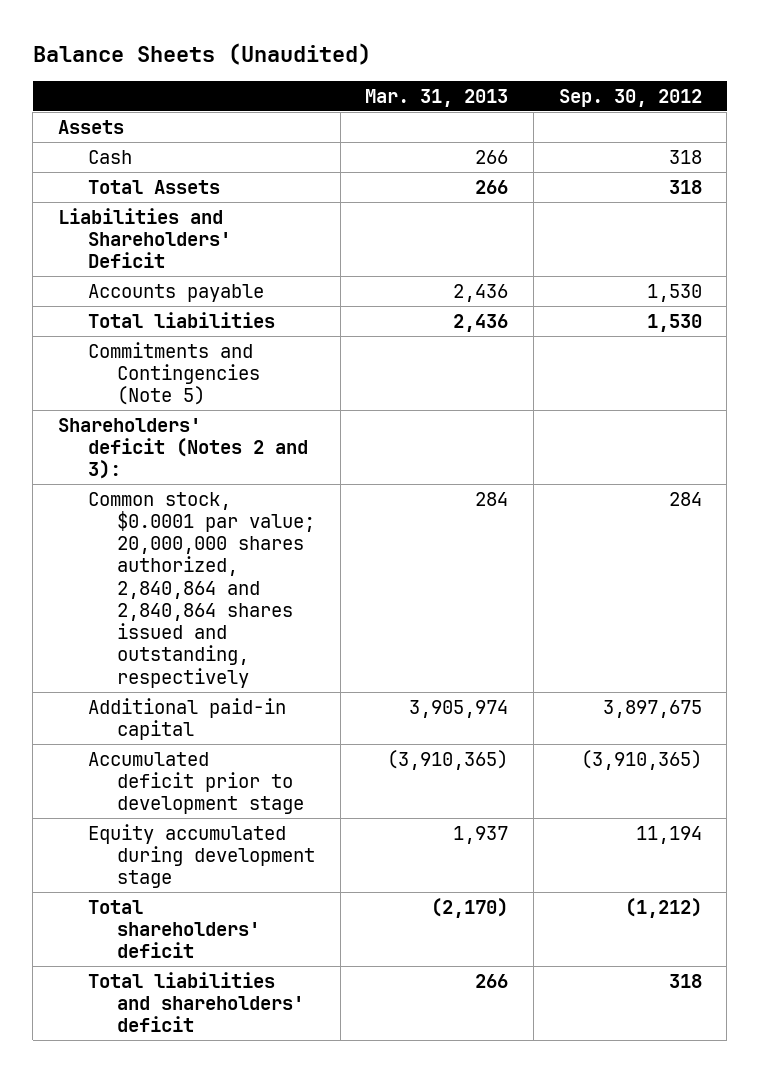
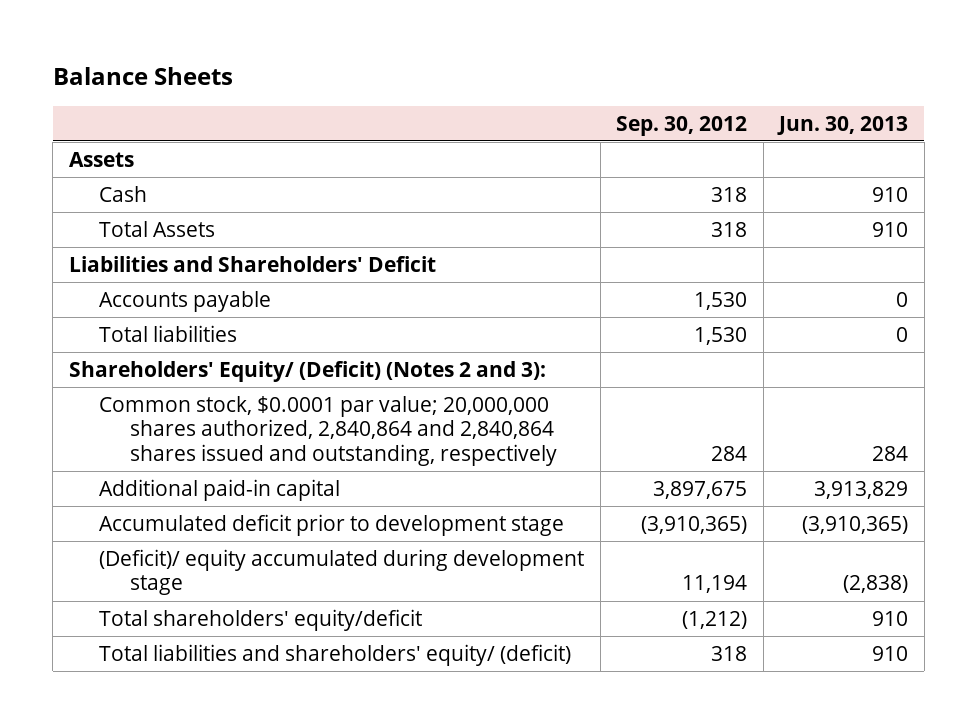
[32,43,371,66] Balance Sheets (Unaudited) -> [52,66,233,85] Balance Sheets
[365,88,509,107] Mar. 31, 2013 -> none
none -> [777,115,909,135] Jun. 30, 2013
[87,341,261,406] Commitments and Contingencies (Note 5) -> none
[58,417,308,480] Shareholders' deficit (Notes 2 and 3): -> [68,360,546,382] Shareholders' Equity/ (Deficit) (Notes 2 and 3):
[87,823,316,889] Equity accumulated during development stage -> [99,548,585,596] (Deficit)/ equity accumulated during development stage
[87,899,261,959] Total shareholders' deficit -> [99,608,423,631] Total shareholders' equity/deficit
[87,971,305,1033] Total liabilities and shareholders' deficit -> [99,643,572,666] Total liabilities and shareholders' equity/ (deficit)

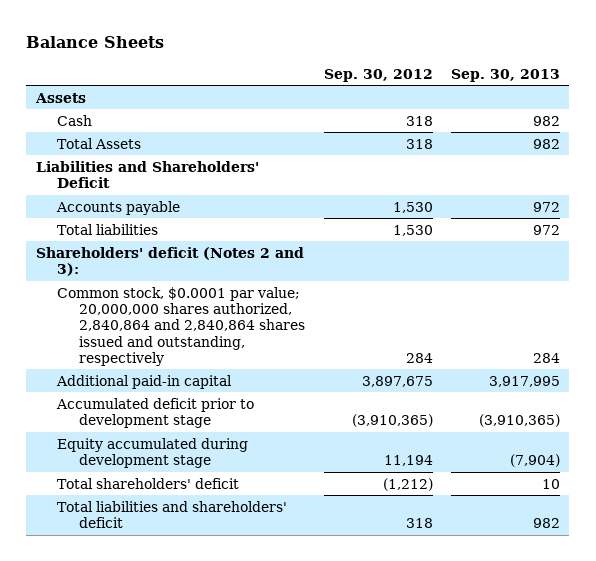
[777,115,909,135] Jun. 30, 2013 -> none
none -> [451,68,561,82] Sep. 30, 2013
[68,360,546,382] Shareholders' Equity/ (Deficit) (Notes 2 and 3): -> [35,246,304,277] Shareholders' deficit (Notes 2 and 3):
[99,548,585,596] (Deficit)/ equity accumulated during development stage -> [57,437,249,469] Equity accumulated during development stage
[99,608,423,631] Total shareholders' equity/deficit -> [57,477,240,489] Total shareholders' deficit
[99,643,572,666] Total liabilities and shareholders' equity/ (deficit) -> [57,500,288,529] Total liabilities and shareholders' deficit

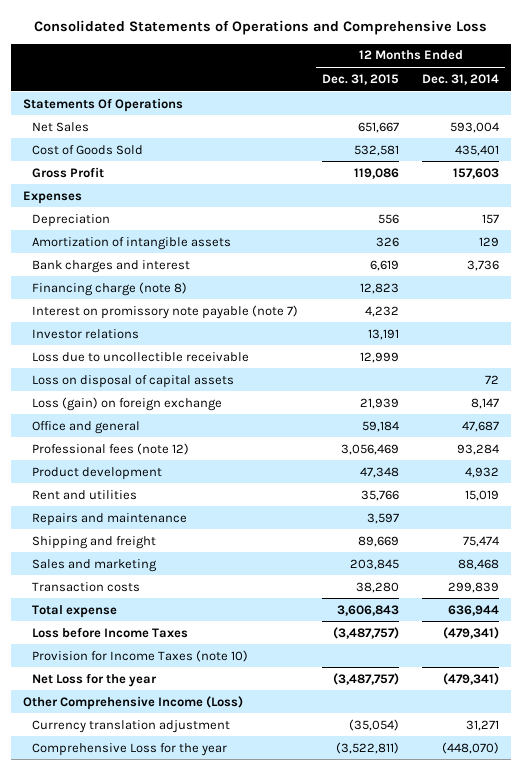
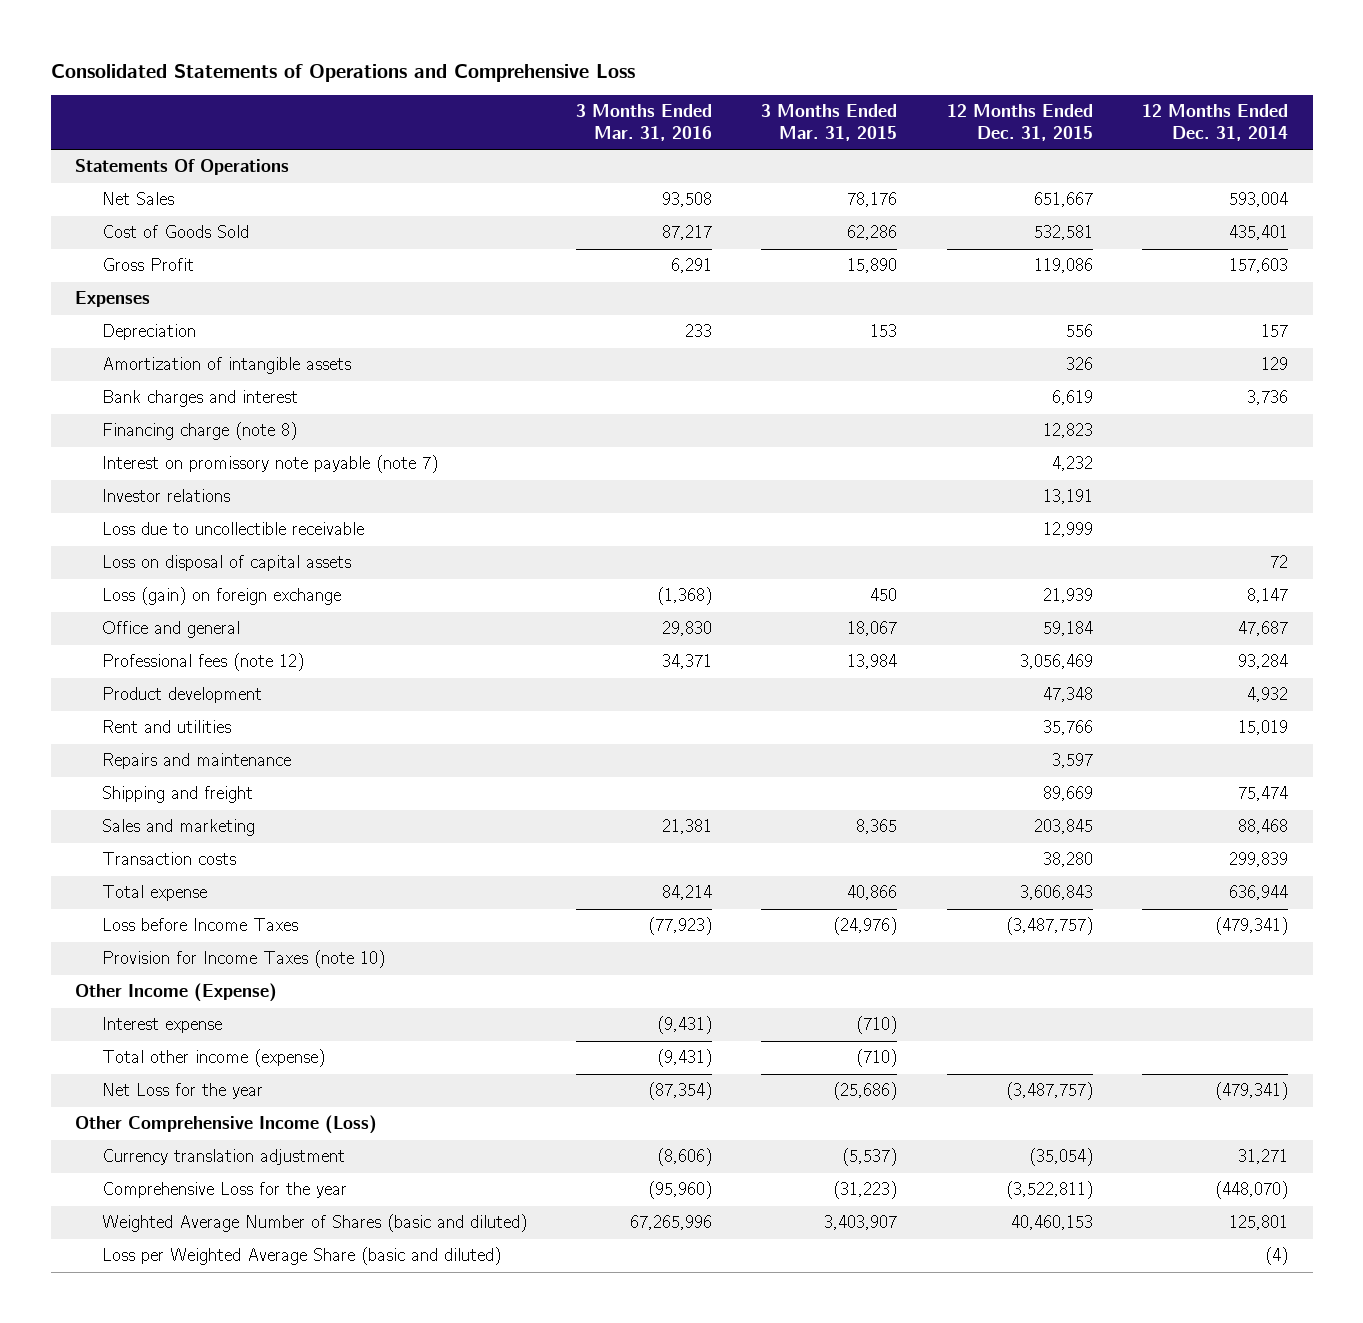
none -> [575,104,712,141] 3 Months Ended Mar. 31, 2016
none -> [761,104,898,141] 3 Months Ended Mar. 31, 2015
none -> [75,983,278,1003] Other Income (Expense)
none -> [101,1017,222,1034] Interest expense
none -> [101,1049,325,1068] Total other income (expense)
none -> [101,1214,527,1233] Weighted Average Number of Shares (basic and diluted)
none -> [101,1247,501,1266] Loss per Weighted Average Share (basic and diluted)

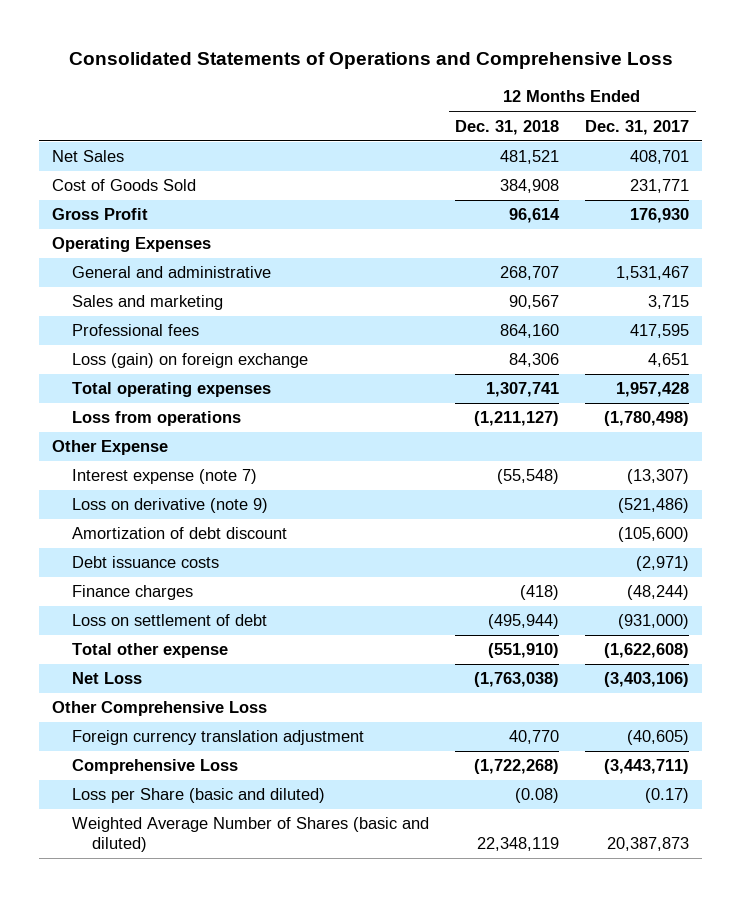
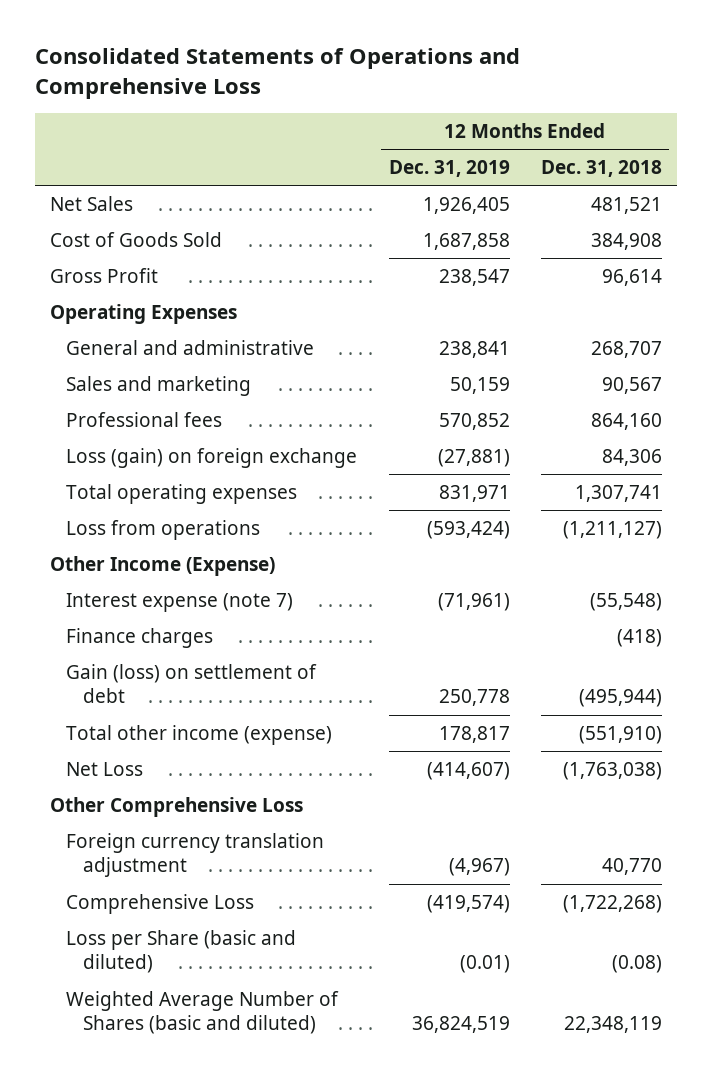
[585,119,690,135] Dec. 31, 2017 -> none
none -> [388,160,510,178] Dec. 31, 2019
[52,440,169,456] Other Expense -> [50,556,276,577] Other Income (Expense)
[72,498,269,514] Loss on derivative (note 9) -> none
[72,527,288,540] Amortization of debt discount -> none
[72,556,220,569] Debt issuance costs -> none
[72,614,268,627] Loss on settlement of debt -> [66,664,318,704] Gain (loss) on settlement of debt
[72,643,229,659] Total other expense -> [66,725,333,746] Total other income (expense)

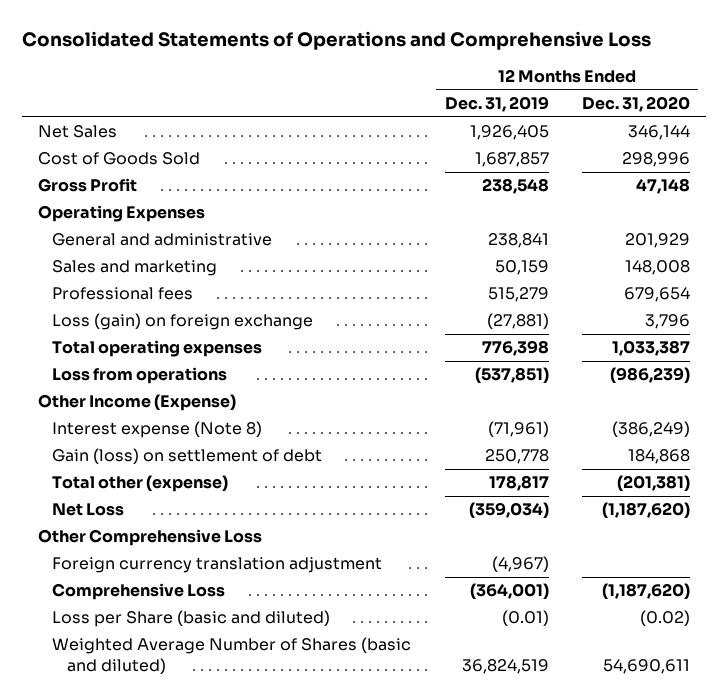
[540,160,662,178] Dec. 31, 2018 -> none
none -> [581,96,690,113] Dec. 31, 2020
[422,233,510,251] 1,687,858 -> [474,152,549,168] 1,687,857
[438,269,510,287] 238,547 -> [481,178,549,195] 238,548
[438,413,510,431] 570,852 -> [487,287,549,303] 515,279
[438,485,510,503] 831,971 -> [481,340,549,357] 776,398
[426,521,510,540] (593,424) -> [474,367,549,384] (537,851)
[66,628,214,649] Finance charges -> none
[66,593,294,613] Interest expense (note 7) -> [52,421,263,439] Interest expense (Note 8)
[66,725,333,746] Total other income (expense) -> [52,475,229,493] Total other (expense)
[426,762,510,781] (414,607) -> [468,502,549,519] (359,034)
[426,895,510,914] (419,574) -> [469,583,549,600] (364,001)

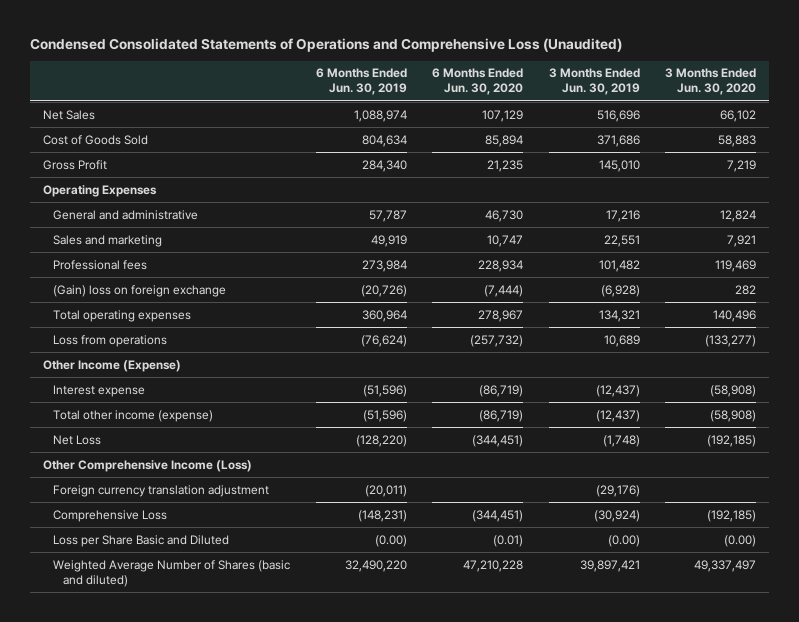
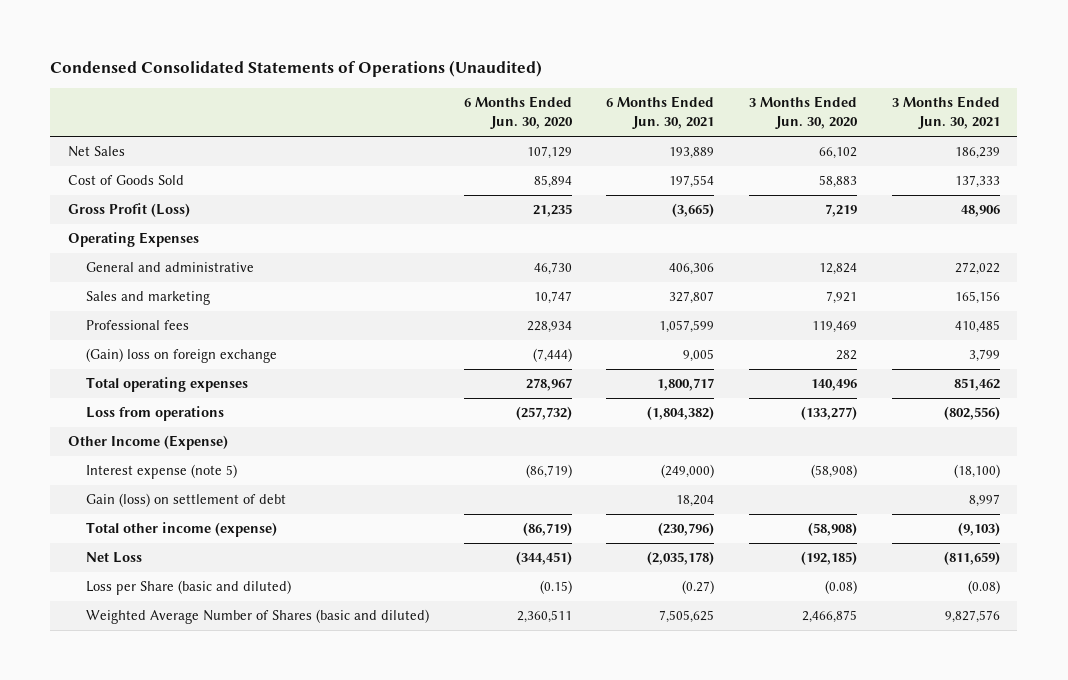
[29,37,622,52] Condensed Consolidated Statements of Operations and Comprehensive Loss (Unaudited) -> [50,60,543,78] Condensed Consolidated Statements of Operations (Unaudited)
[315,68,407,96] 6 Months Ended Jun. 30, 2019 -> none
[548,68,640,96] 3 Months Ended Jun. 30, 2019 -> none
none -> [606,96,715,130] 6 Months Ended Jun. 30, 2021
none -> [892,96,1001,130] 3 Months Ended Jun. 30, 2021
[42,159,107,170] Gross Profit -> [67,203,190,218] Gross Profit (Loss)
[52,384,145,397] Interest expense -> [85,464,237,480] Interest expense (note 5)
none -> [85,493,286,508] Gain (loss) on settlement of debt
[42,459,252,472] Other Comprehensive Income (Loss) -> none
[52,484,269,497] Foreign currency translation adjustment -> none
[52,509,167,522] Comprehensive Loss -> none
[52,534,229,547] Loss per Share Basic and Diluted -> [85,580,291,596] Loss per Share (basic and diluted)
[493,534,524,547] (0.01) -> [539,580,572,595] (0.15)
[724,534,757,547] (0.00) -> [825,580,858,595] (0.08)
[463,559,524,572] 47,210,228 -> [516,610,572,624] 2,360,511
[694,559,757,572] 49,337,497 -> [802,610,858,624] 2,466,875

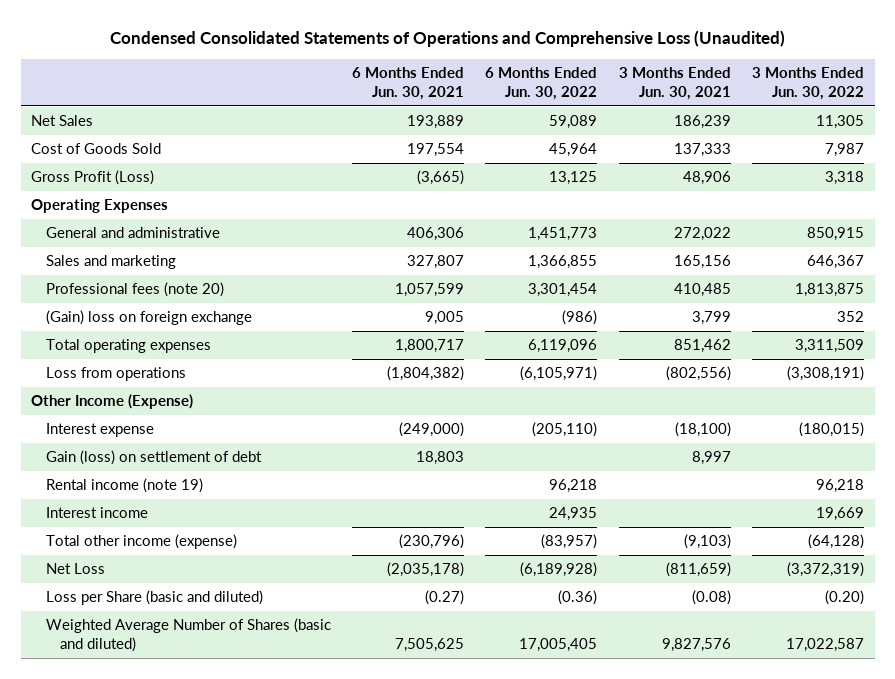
[50,60,543,78] Condensed Consolidated Statements of Operations (Unaudited) -> [109,29,785,47] Condensed Consolidated Statements of Operations and Comprehensive Loss (Unaudited)
[463,96,573,130] 6 Months Ended Jun. 30, 2020 -> none
[749,96,859,130] 3 Months Ended Jun. 30, 2020 -> none
none -> [485,66,598,100] 6 Months Ended Jun. 30, 2022
none -> [751,66,864,100] 3 Months Ended Jun. 30, 2022
[85,320,189,331] Professional fees -> [45,282,224,298] Professional fees (note 20)
[85,464,237,480] Interest expense (note 5) -> [45,423,154,438] Interest expense
[676,495,715,508] 18,204 -> [416,451,465,466] 18,803
none -> [45,478,203,494] Rental income (note 19)
none -> [45,507,148,519] Interest income

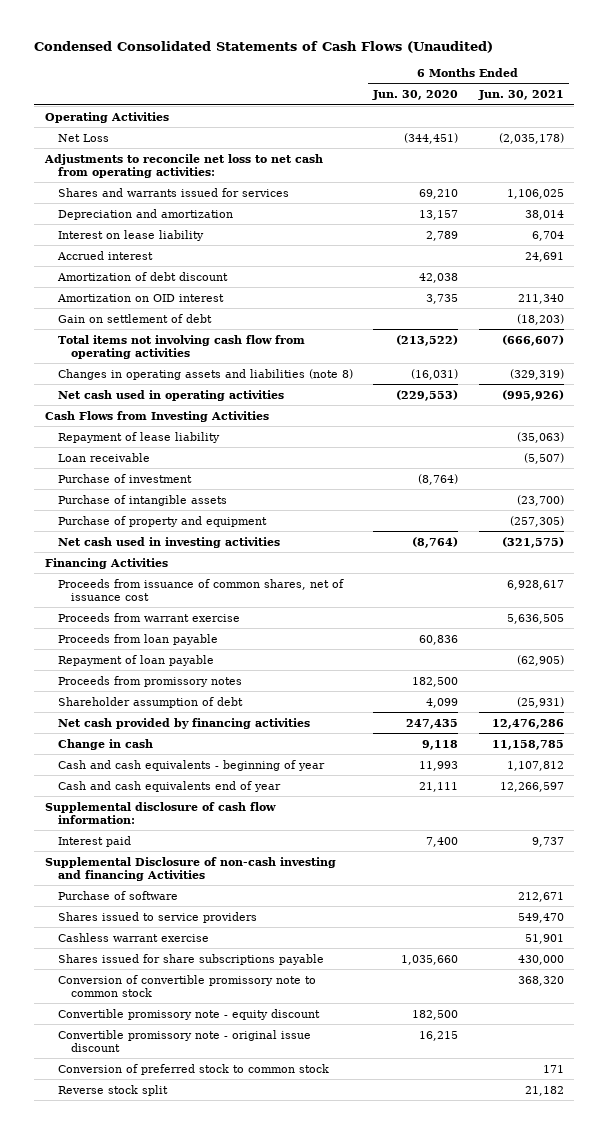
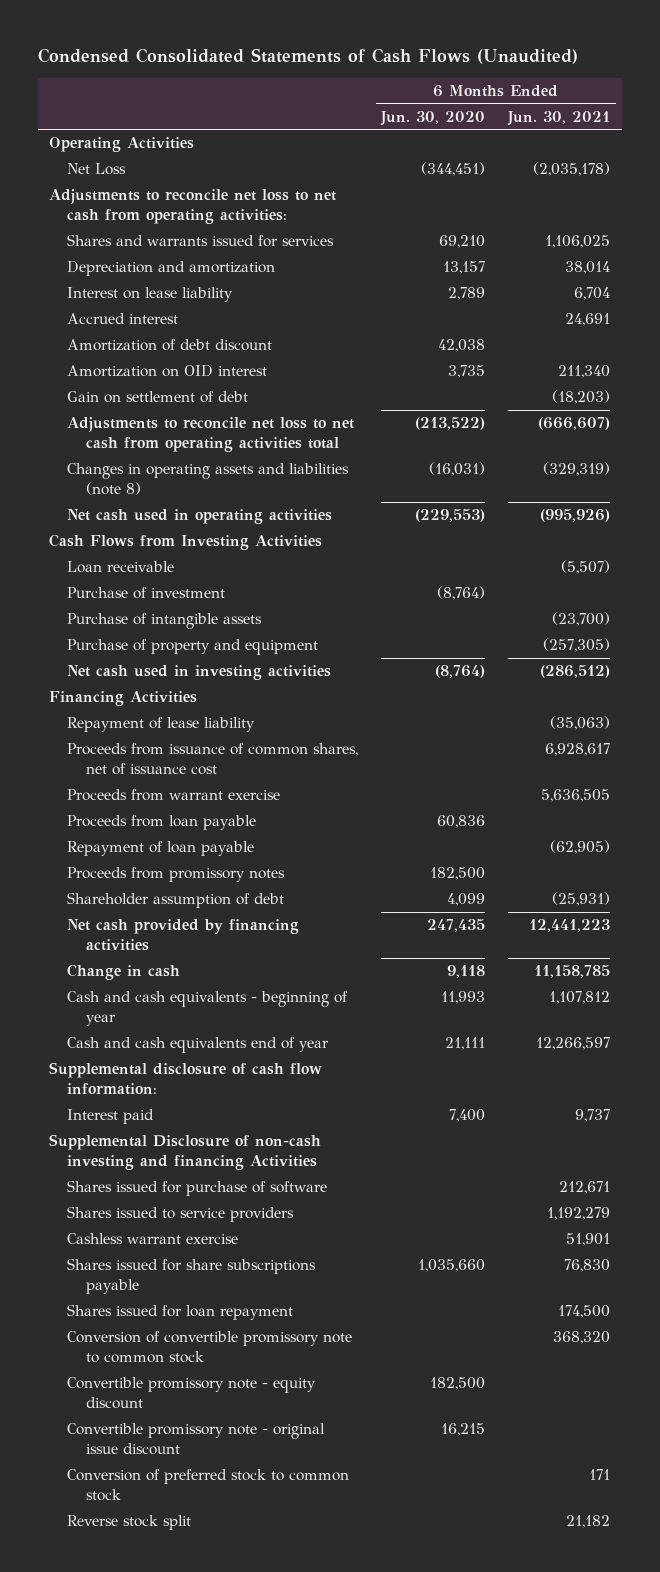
[57,334,305,359] Total items not involving cash flow from operating activities -> [67,417,355,453] Adjustments to reconcile net loss to net cash from operating activities total
[501,536,564,548] (321,575) -> [540,665,611,679] (286,512)
[57,431,220,443] Repayment of lease liability -> [67,717,256,733] Repayment of lease liability
[491,718,564,729] 12,476,286 -> [529,919,611,933] 12,441,223
[57,890,178,900] Purchase of software -> [67,1180,328,1197] Shares issued for purchase of software
[517,912,564,923] 549,470 -> [547,1207,611,1221] 1,192,279
[517,954,564,965] 430,000 -> [564,1259,611,1273] 76,830
none -> [67,1304,294,1321] Shares issued for loan repayment

